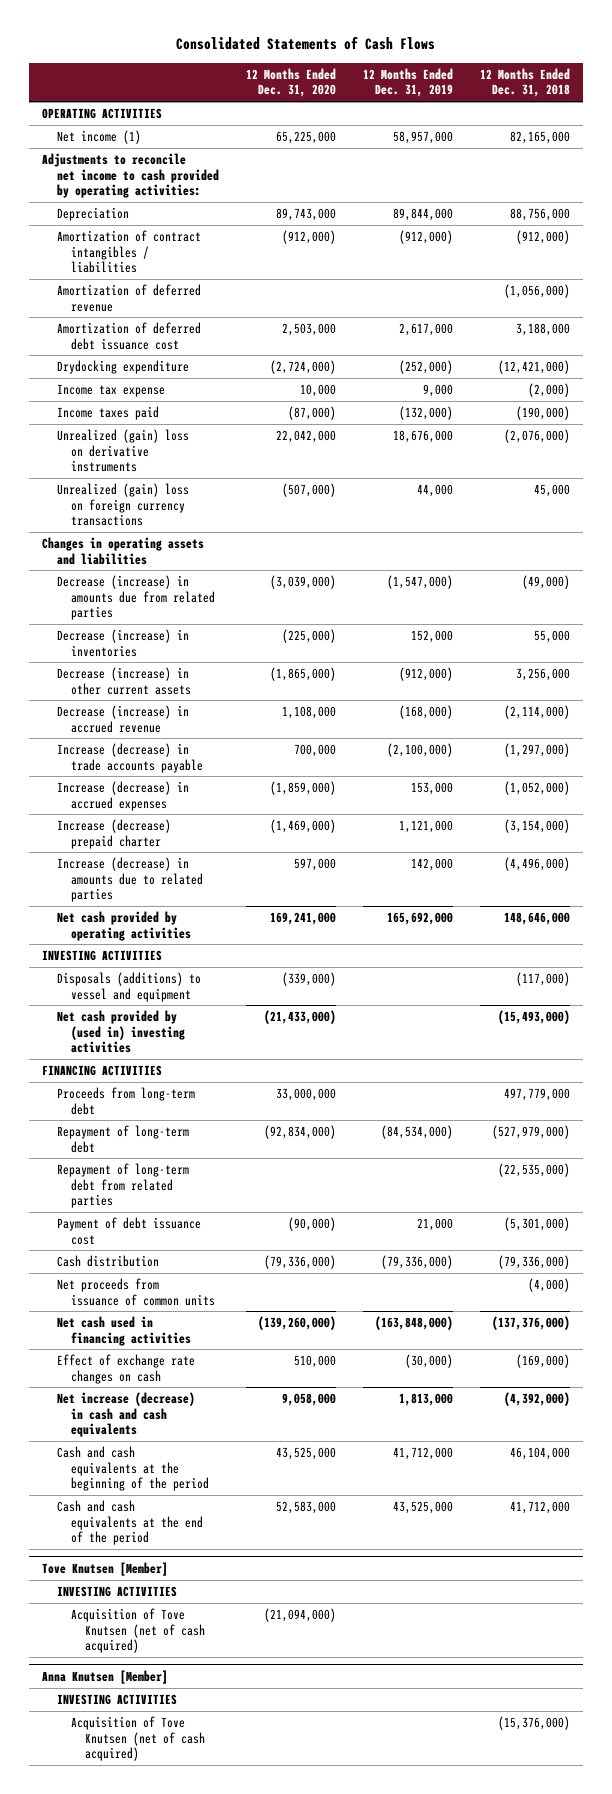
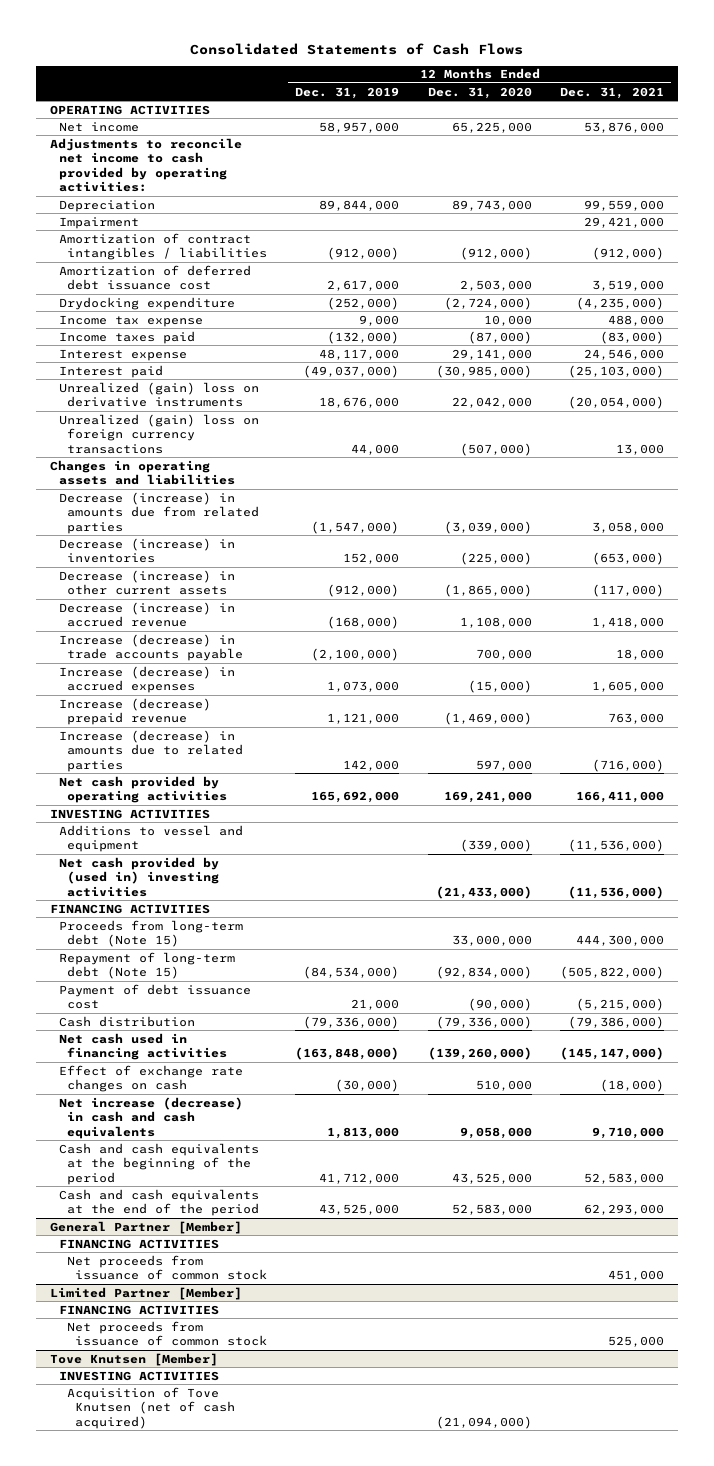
[479,67,570,98] 12 Months Ended Dec. 31, 2018 -> none
none -> [559,86,664,99] Dec. 31, 2021
[56,130,141,145] Net income (1) -> [58,121,139,132] Net income
none -> [58,216,139,229] Impairment
[56,284,201,312] Amortization of deferred revenue -> none
none -> [58,348,187,361] Interest expense
none -> [58,364,163,378] Interest paid
[269,781,336,796] (1,859,000) -> [467,680,532,694] (15,000)
[410,782,453,796] 153,000 -> [327,681,400,693] 1,073,000
[56,819,171,849] Increase (decrease) prepaid charter -> [58,697,211,726] Increase (decrease) prepaid revenue
[56,972,201,1002] Disposals (additions) to vessel and equipment -> [58,824,243,853] Additions to vessel and equipment
[56,1163,189,1209] Repayment of long-term debt from related parties -> none
[56,1087,195,1115] Proceeds from long-term debt -> [58,919,243,948] Proceeds from long-term debt (Note 15)
[56,1125,189,1153] Repayment of long-term debt -> [58,951,235,980] Repayment of long-term debt (Note 15)
[56,1278,215,1306] Net proceeds from issuance of common units -> none
none -> [50,1220,243,1234] General Partner [Member]
none -> [58,1238,219,1249] FINANCING ACTIVITIES
none -> [66,1254,267,1281] Net proceeds from issuance of common stock
none -> [50,1286,243,1300] Limited Partner [Member]
none -> [58,1304,219,1315] FINANCING ACTIVITIES
none -> [66,1320,267,1347] Net proceeds from issuance of common stock
[42,1669,169,1684] Anna Knutsen [Member] -> none
[56,1694,177,1706] INVESTING ACTIVITIES -> none
[70,1716,205,1762] Acquisition of Tove Knutsen (net of cash acquired) -> none

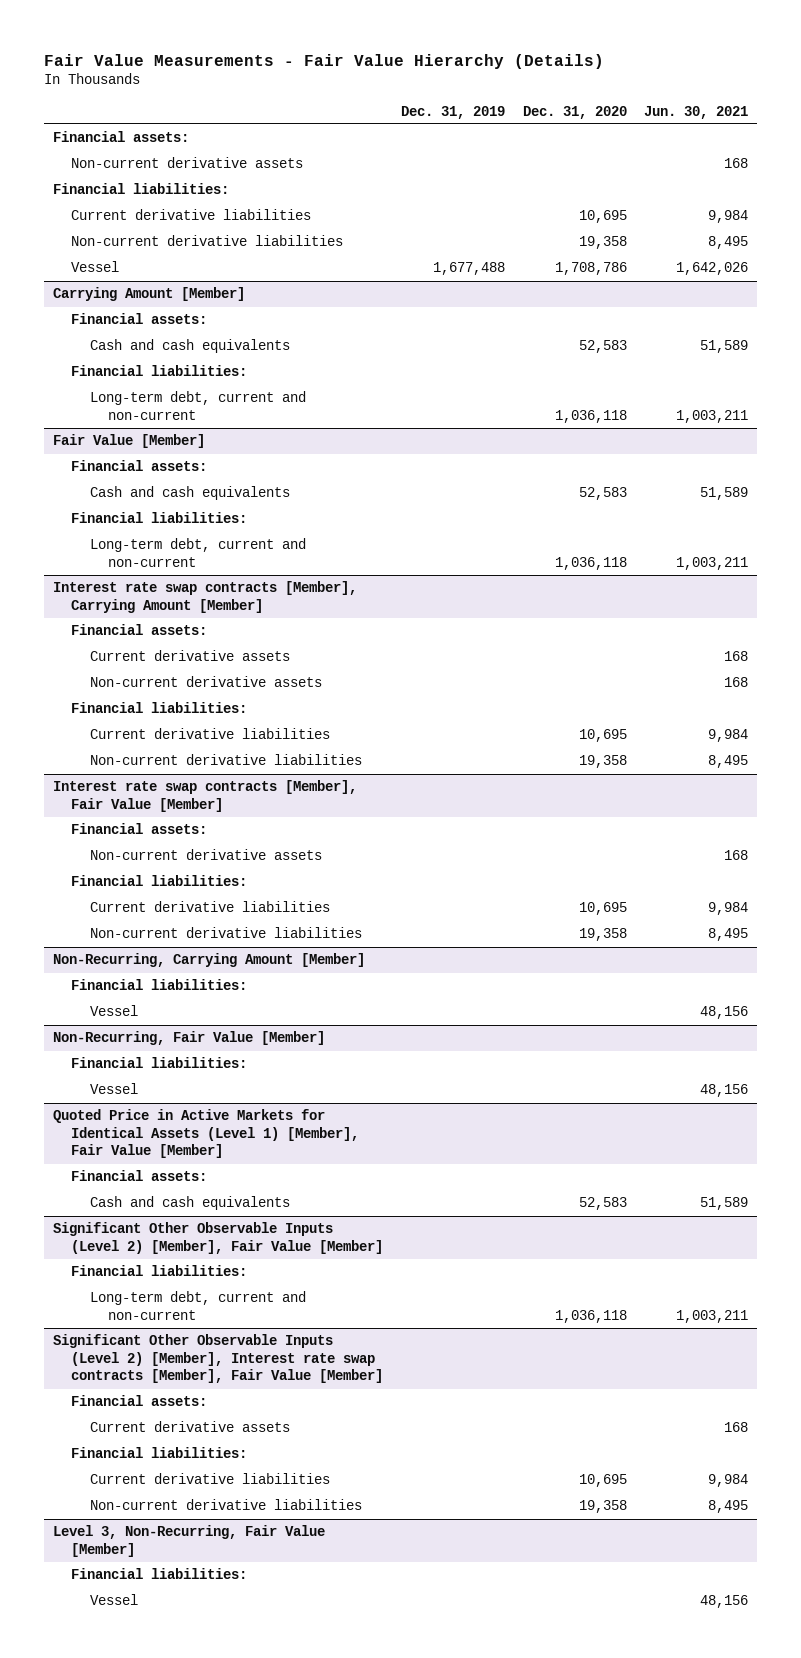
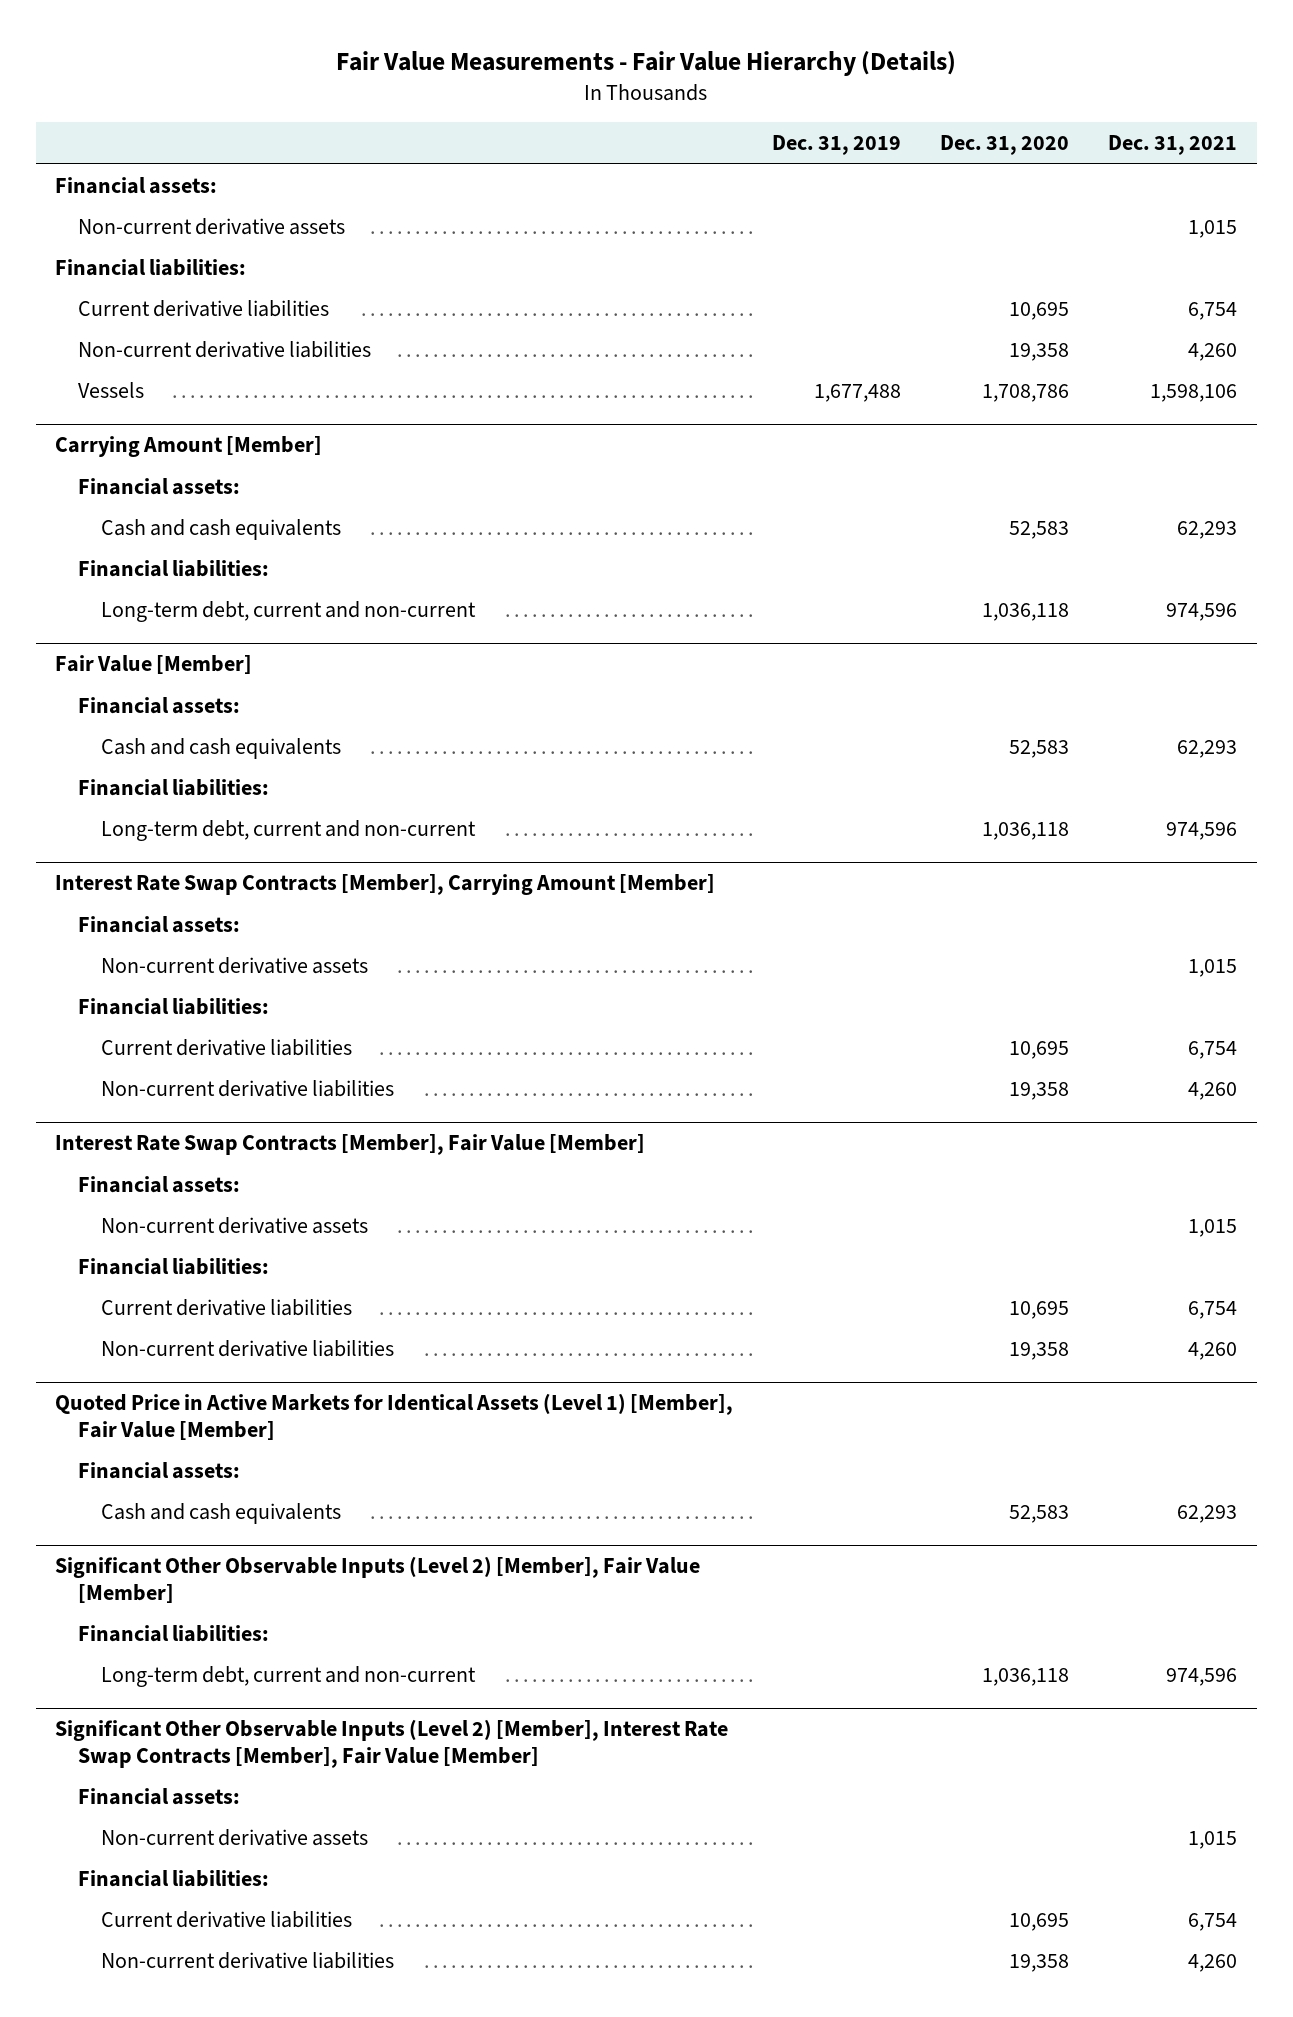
[644,105,749,119] Jun. 30, 2021 -> none
none -> [1108,135,1238,156] Dec. 31, 2021
[71,261,120,273] Vessel -> [78,381,145,398] Vessels
[52,581,357,613] Interest rate swap contracts [Member], Carrying Amount [Member] -> [55,874,716,896] Interest Rate Swap Contracts [Member], Carrying Amount [Member]
[89,650,290,662] Current derivative assets -> none
[52,780,357,812] Interest rate swap contracts [Member], Fair Value [Member] -> [55,1134,646,1156] Interest Rate Swap Contracts [Member], Fair Value [Member]
[52,953,365,968] Non-Recurring, Carrying Amount [Member] -> none
[71,979,248,991] Financial liabilities: -> none
[89,1005,138,1017] Vessel -> none
[52,1031,325,1046] Non-Recurring, Fair Value [Member] -> none
[71,1057,248,1069] Financial liabilities: -> none
[89,1083,138,1095] Vessel -> none
[52,1334,384,1384] Significant Other Observable Inputs (Level 2) [Member], Interest rate swap contracts [Member], Fair Value [Member] -> [55,1719,729,1768] Significant Other Observable Inputs (Level 2) [Member], Interest Rate Swap Contracts [Member], Fair Value [Member]
[89,1421,290,1433] Current derivative assets -> [101,1828,369,1846] Non-current derivative assets
[52,1525,325,1557] Level 3, Non-Recurring, Fair Value [Member] -> none
[71,1568,248,1580] Financial liabilities: -> none
[89,1594,138,1606] Vessel -> none

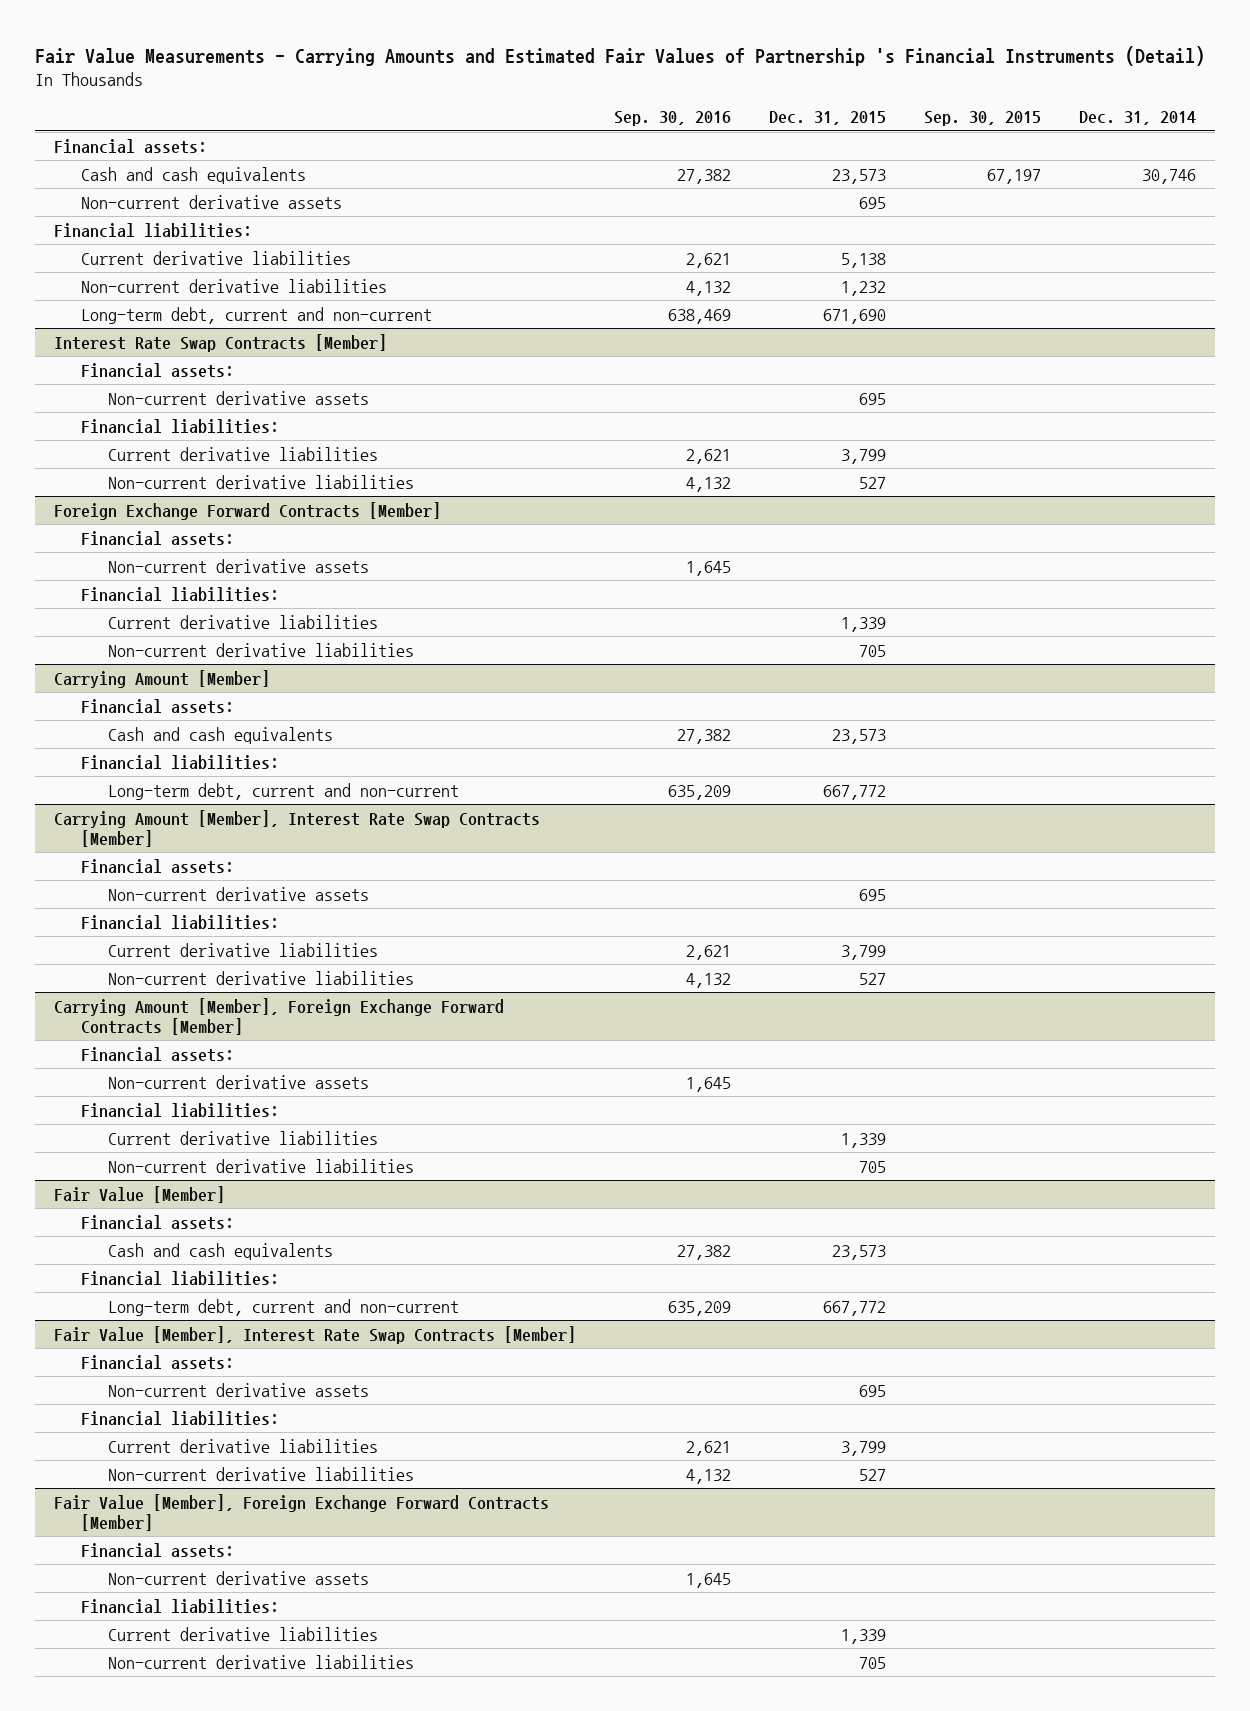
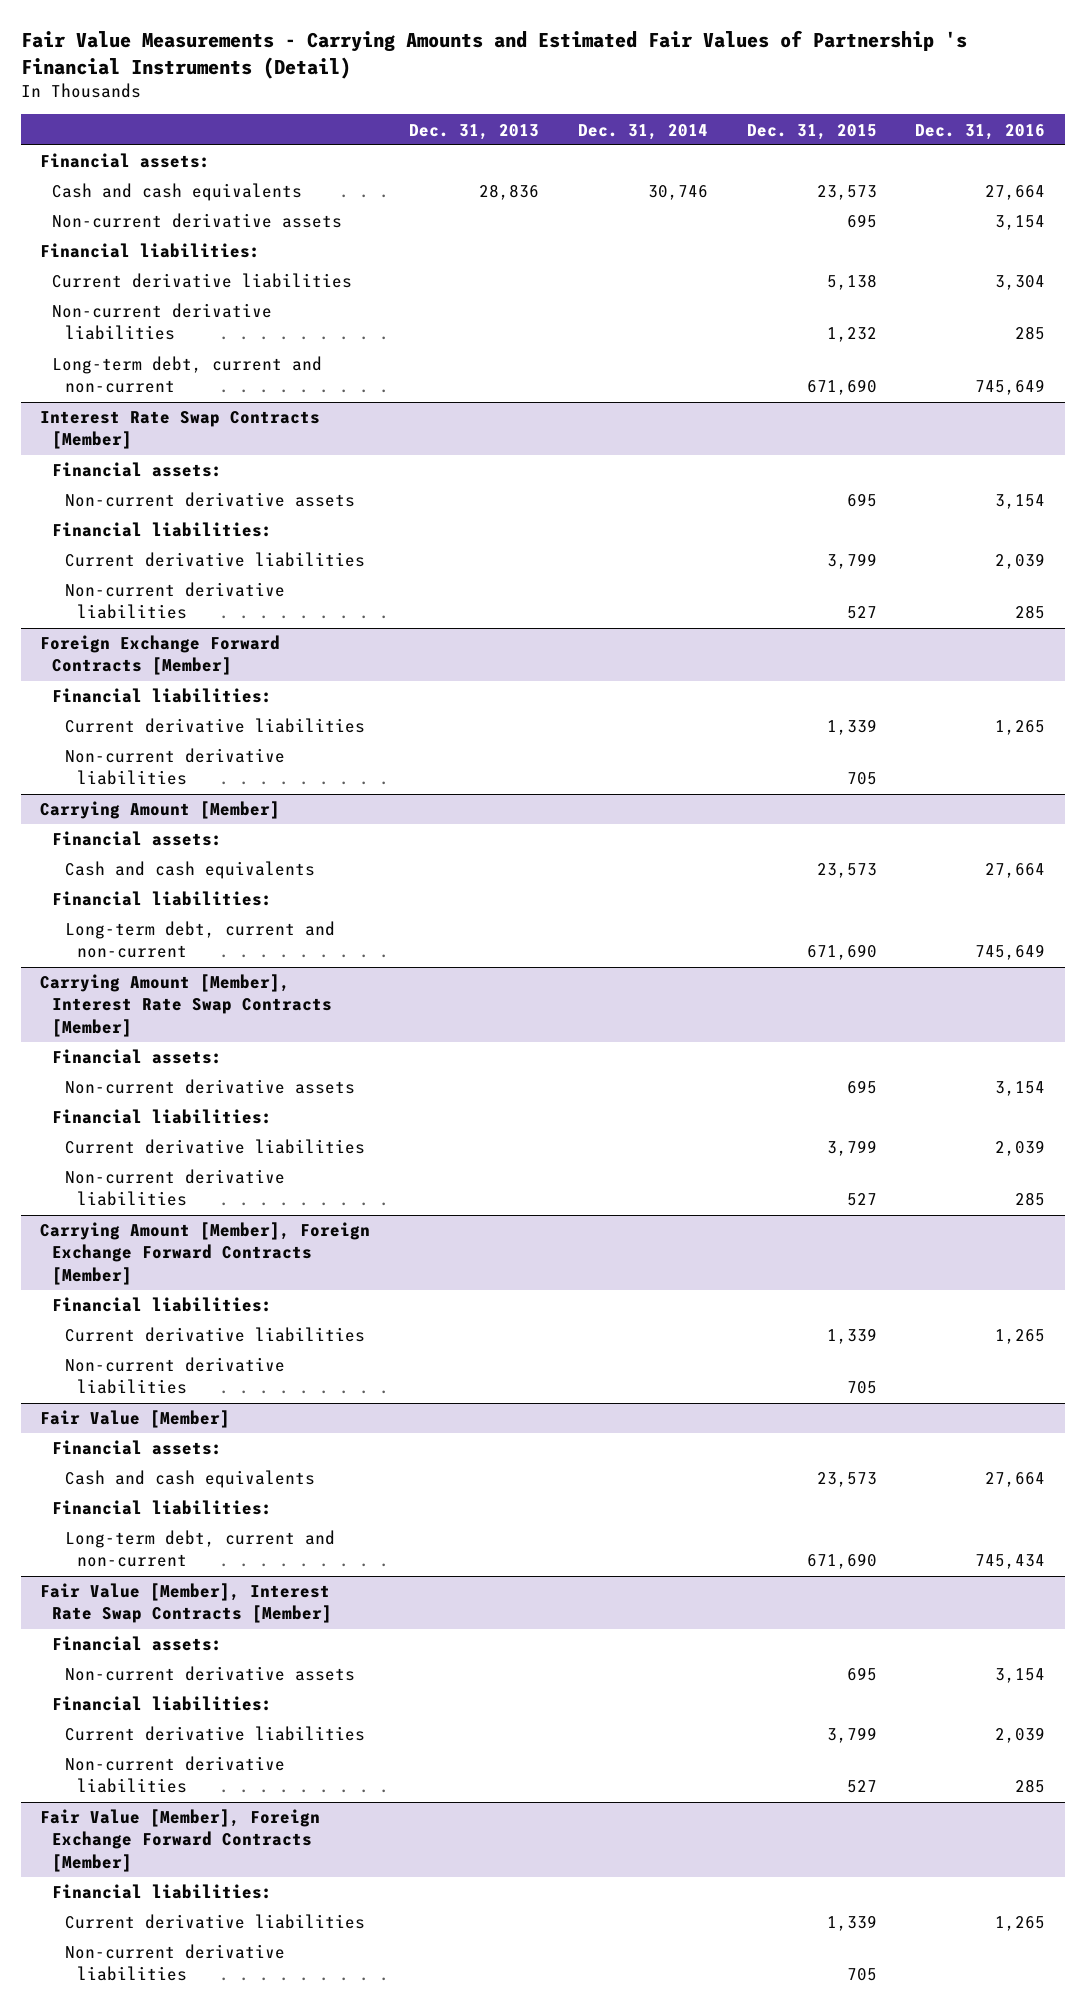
[613,111,731,127] Sep. 30, 2016 -> none
[923,111,1041,127] Sep. 30, 2015 -> none
none -> [408,123,539,140] Dec. 31, 2013
none -> [915,123,1046,140] Dec. 31, 2016
[80,530,234,546] Financial assets: -> none
[108,558,370,573] Non-current derivative assets -> none
[822,784,886,800] 667,772 -> [806,944,877,961] 671,690
[80,1046,234,1062] Financial assets: -> none
[108,1074,370,1089] Non-current derivative assets -> none
[822,1300,886,1316] 667,772 -> [806,1553,877,1570] 671,690
[80,1542,234,1558] Financial assets: -> none
[108,1570,370,1585] Non-current derivative assets -> none

